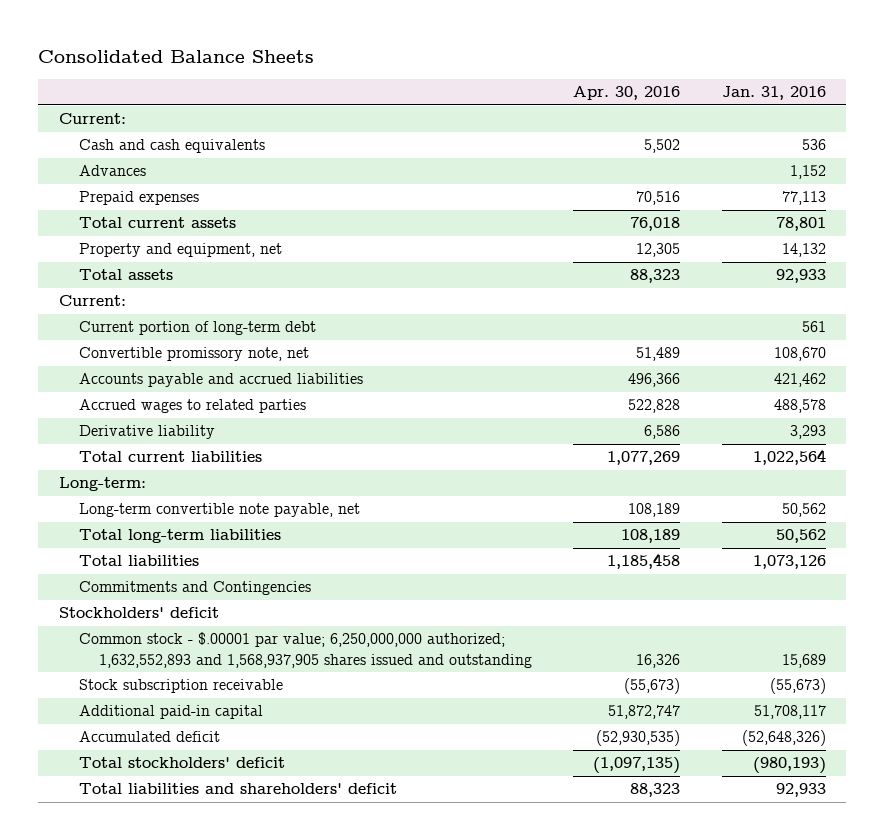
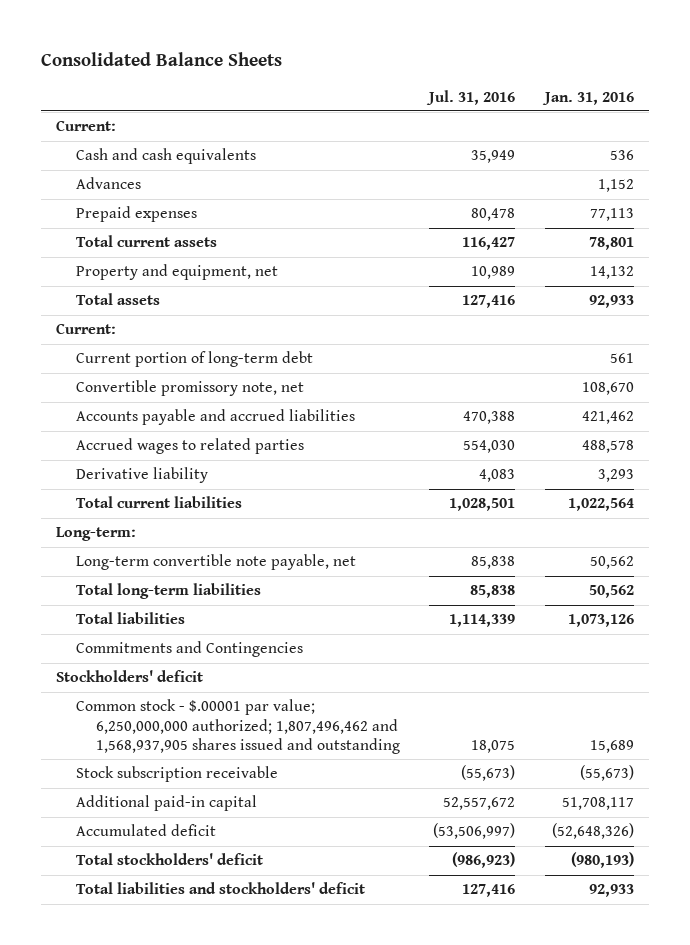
[573,86,681,101] Apr. 30, 2016 -> none
none -> [426,89,516,105] Jul. 31, 2016
[79,632,533,668] Common stock - $.00001 par value; 6,250,000,000 authorized; 1,632,552,893 and 1,568,937,905 shares issued and outstanding -> [75,699,401,754] Common stock - $.00001 par value; 6,250,000,000 authorized; 1,807,496,462 and 1,568,937,905 shares issued and outstanding
[79,783,398,795] Total liabilities and shareholders' deficit -> [75,882,365,895] Total liabilities and stockholders' deficit

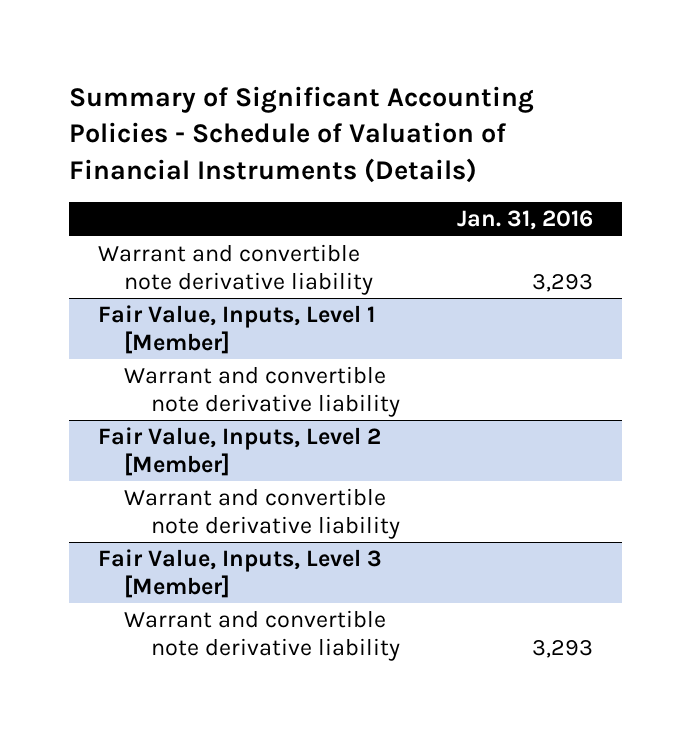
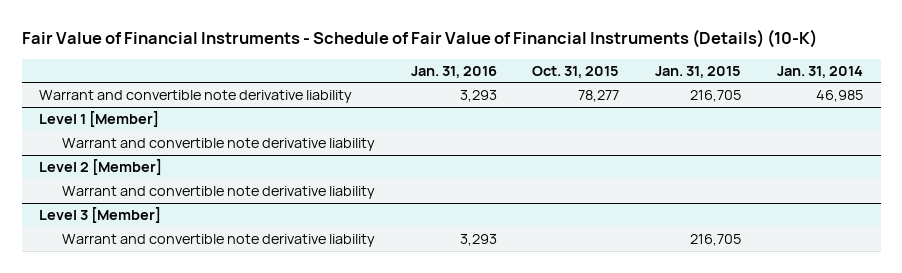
[69,85,535,183] Summary of Significant Accounting Policies - Schedule of Valuation of Financial Instruments (Details) -> [21,29,817,49] Fair Value of Financial Instruments - Schedule of Fair Value of Financial Instruments (Details) (10-K)
none -> [532,65,620,78] Oct. 31, 2015
none -> [655,65,742,78] Jan. 31, 2015
none -> [776,65,863,78] Jan. 31, 2014
[97,305,375,354] Fair Value, Inputs, Level 1 [Member] -> [39,111,160,128] Level 1 [Member]
[97,427,381,476] Fair Value, Inputs, Level 2 [Member] -> [39,159,163,176] Level 2 [Member]
[97,549,382,598] Fair Value, Inputs, Level 3 [Member] -> [39,207,162,224] Level 3 [Member]

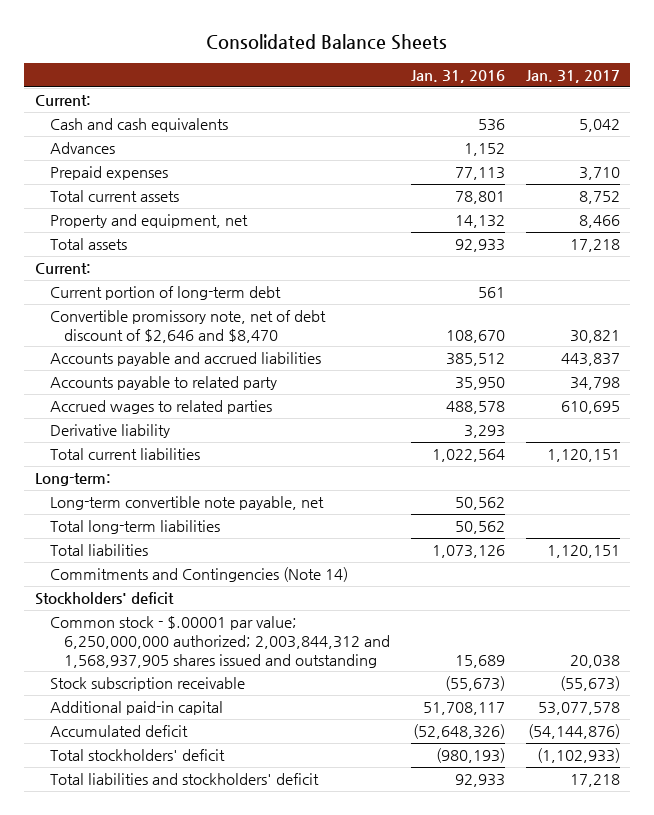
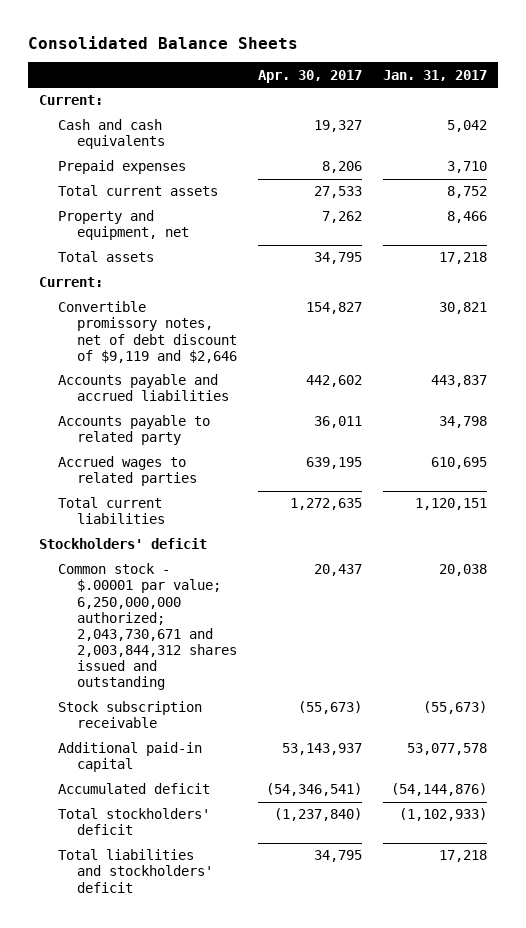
[410,70,505,84] Jan. 31, 2016 -> none
none -> [258,69,363,83] Apr. 30, 2017
[49,142,115,155] Advances -> none
[49,286,281,301] Current portion of long-term debt -> none
[49,310,326,343] Convertible promissory note, net of debt discount of $2,646 and $8,470 -> [57,301,238,363] Convertible promissory notes, net of debt discount of $9,119 and $2,646
[49,424,170,439] Derivative liability -> none
[34,473,111,487] Long-term: -> none
[49,496,324,511] Long-term convertible note payable, net -> none
[49,520,220,535] Total long-term liabilities -> none
[49,544,148,557] Total liabilities -> none
[49,567,348,583] Commitments and Contingencies (Note 14) -> none
[49,616,391,668] Common stock - $.00001 par value; 6,250,000,000 authorized; 2,003,844,312 and 1,568,937,905 shares issued and outstanding -> [57,563,238,691] Common stock - $.00001 par value; 6,250,000,000 authorized; 2,043,730,671 and 2,003,844,312 shares issued and outstanding

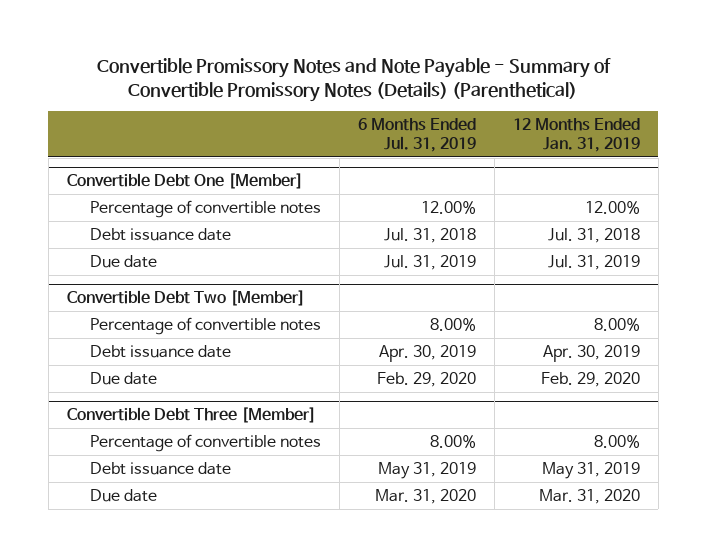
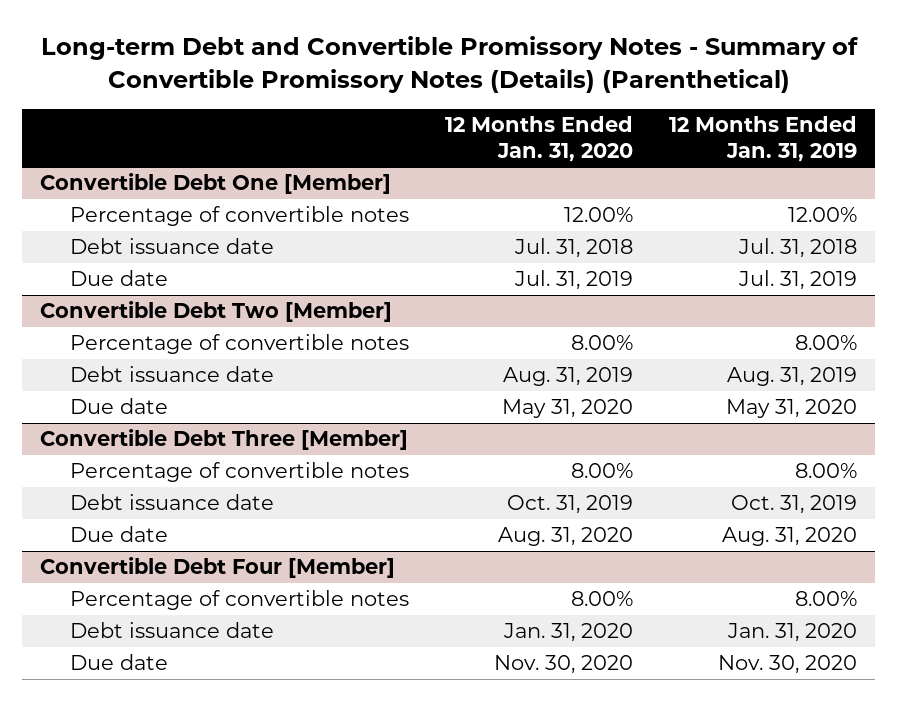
[97,58,612,102] Convertible Promissory Notes and Note Payable - Summary of Convertible Promissory Notes (Details) (Parenthetical) -> [40,35,859,93] Long-term Debt and Convertible Promissory Notes - Summary of Convertible Promissory Notes (Details) (Parenthetical)
[357,118,476,152] 6 Months Ended Jul. 31, 2019 -> none
none -> [445,116,634,162] 12 Months Ended Jan. 31, 2020
[542,345,640,363] Apr. 30, 2019 -> [727,367,858,387] Aug. 31, 2019
[540,372,640,388] Feb. 29, 2020 -> [726,399,858,419] May 31, 2020
[541,462,640,480] May 31, 2019 -> [731,495,858,515] Oct. 31, 2019
[538,489,640,505] Mar. 31, 2020 -> [722,527,858,547] Aug. 31, 2020
none -> [40,557,396,579] Convertible Debt Four [Member]
none -> [69,590,409,611] Percentage of convertible notes
none -> [69,622,274,639] Debt issuance date
none -> [69,654,168,671] Due date

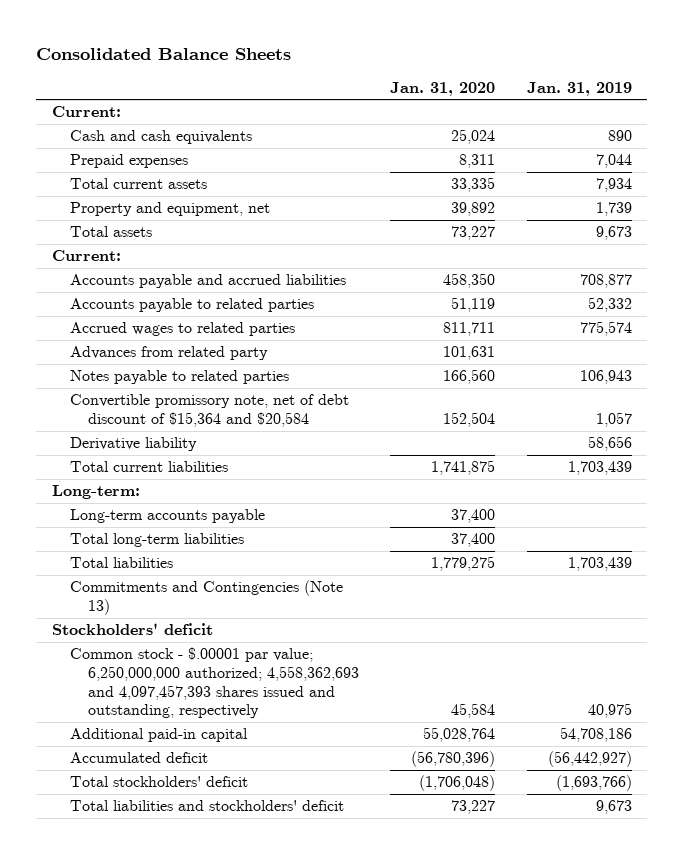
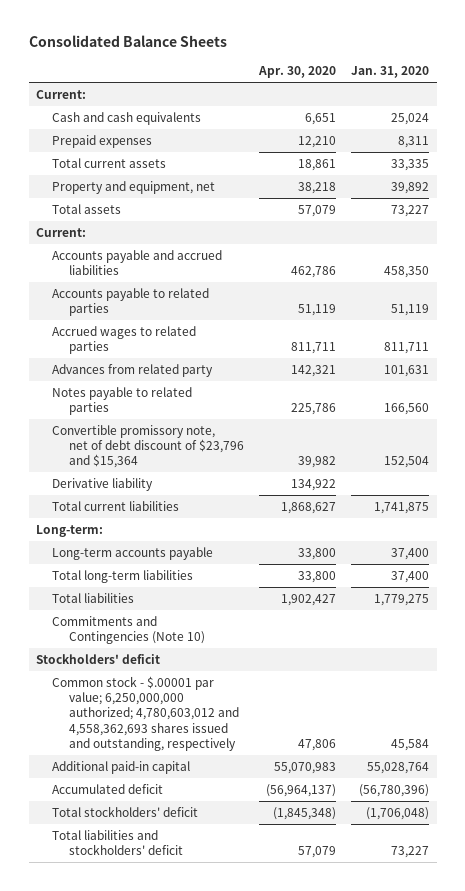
[526,81,632,96] Jan. 31, 2019 -> none
none -> [257,66,336,79] Apr. 30, 2020
[70,394,350,427] Convertible promissory note, net of debt discount of $15,364 and $20,584 -> [52,424,244,469] Convertible promissory note, net of debt discount of $23,796 and $15,364
[70,580,344,615] Commitments and Contingencies (Note 13) -> [52,615,205,645] Commitments and Contingencies (Note 10)
[70,647,360,719] Common stock - $.00001 par value; 6,250,000,000 authorized; 4,558,362,693 and 4,097,457,393 shares issued and outstanding, respectively -> [52,675,239,751] Common stock - $.00001 par value; 6,250,000,000 authorized; 4,780,603,012 and 4,558,362,693 shares issued and outstanding, respectively

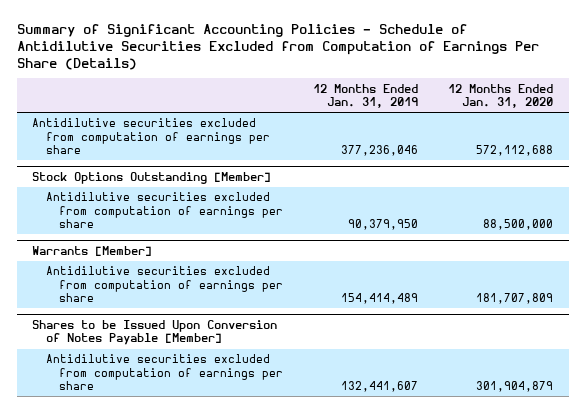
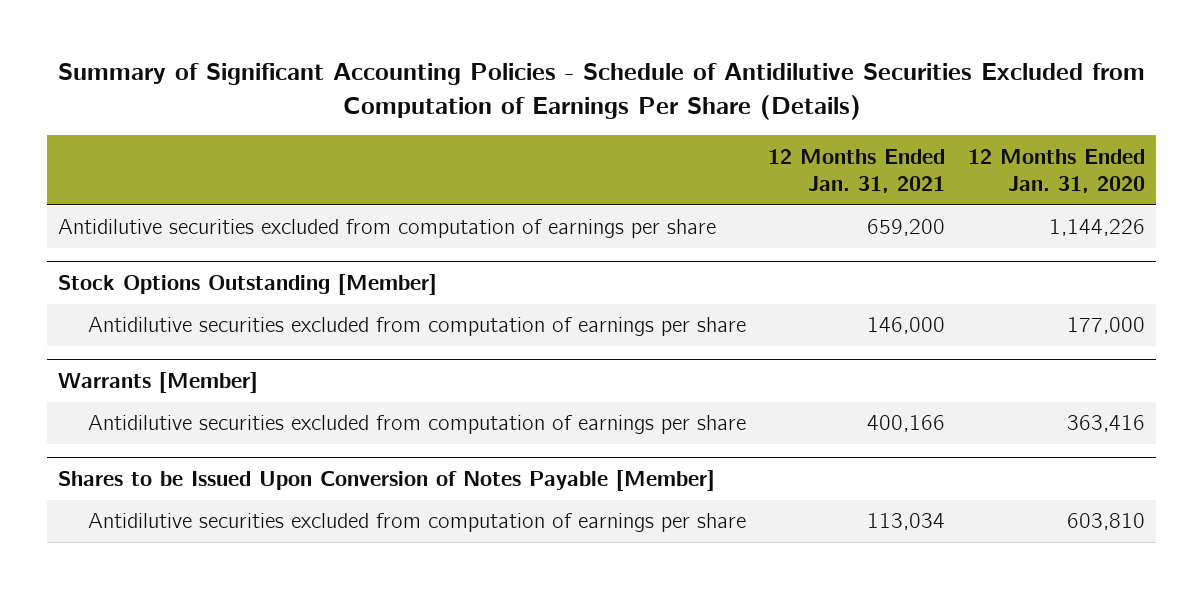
[313,83,419,109] 12 Months Ended Jan. 31, 2019 -> none
none -> [768,148,946,194] 12 Months Ended Jan. 31, 2021
[476,144,554,156] 572,112,688 -> [1049,219,1146,237] 1,144,226
[483,218,554,230] 88,500,000 -> [1067,317,1146,335] 177,000
[476,292,554,304] 181,707,809 -> [1067,415,1146,433] 363,416
[476,380,554,392] 301,904,879 -> [1067,513,1146,531] 603,810

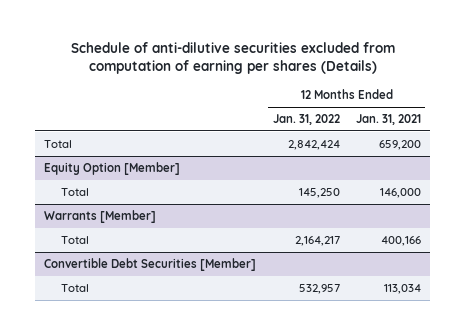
[57,63,1145,120] Summary of Significant Accounting Policies - Schedule of Antidilutive Securities Excluded from Computation of Earnings Per Share (Details) -> [70,42,395,75] Schedule of anti-dilutive securities excluded from computation of earning per shares (Details)
[968,148,1146,194] 12 Months Ended Jan. 31, 2020 -> none
none -> [272,114,340,126] Jan. 31, 2022
[58,274,438,296] Stock Options Outstanding [Member] -> none
[58,219,717,239] Antidilutive securities excluded from computation of earnings per share -> [43,140,72,149] Total
none -> [43,162,180,176] Equity Option [Member]
[87,317,746,337] Antidilutive securities excluded from computation of earnings per share -> [60,188,89,197] Total
[87,415,746,435] Antidilutive securities excluded from computation of earnings per share -> [60,236,89,245] Total
[58,470,716,492] Shares to be Issued Upon Conversion of Notes Payable [Member] -> [43,258,256,272] Convertible Debt Securities [Member]
[87,513,746,533] Antidilutive securities excluded from computation of earnings per share -> [60,284,89,293] Total

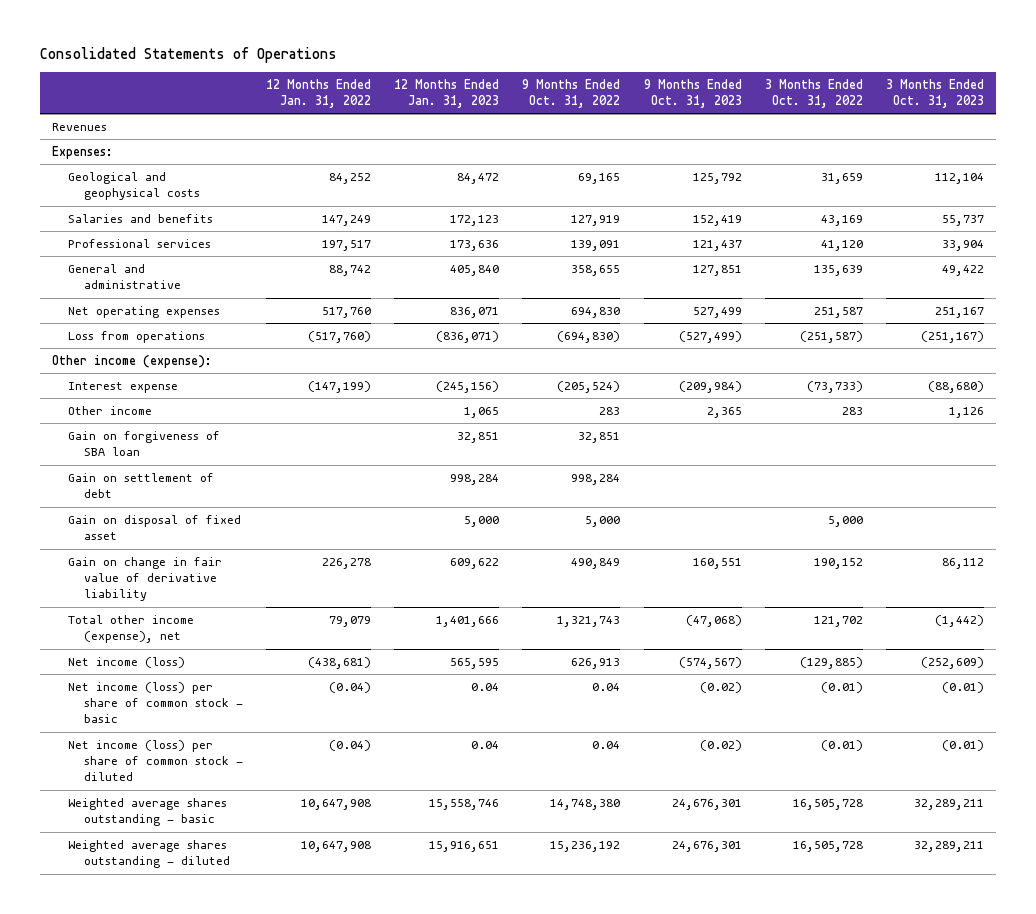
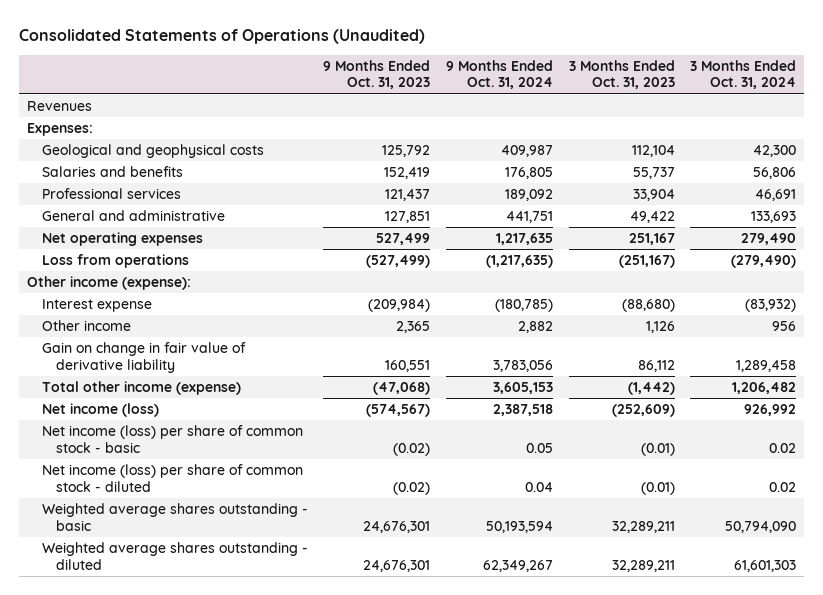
[39,47,337,64] Consolidated Statements of Operations -> [19,28,426,44] Consolidated Statements of Operations (Unaudited)
[265,78,371,108] 12 Months Ended Jan. 31, 2022 -> none
[394,78,500,108] 12 Months Ended Jan. 31, 2023 -> none
[522,78,621,108] 9 Months Ended Oct. 31, 2022 -> none
[764,78,863,108] 3 Months Ended Oct. 31, 2022 -> none
none -> [446,59,554,90] 9 Months Ended Oct. 31, 2024
none -> [690,59,797,90] 3 Months Ended Oct. 31, 2024
[67,431,220,457] Gain on forgiveness of SBA loan -> none
[67,473,214,499] Gain on settlement of debt -> none
[67,515,241,541] Gain on disposal of fixed asset -> none
[67,615,194,644] Total other income (expense), net -> [41,381,241,396] Total other income (expense)

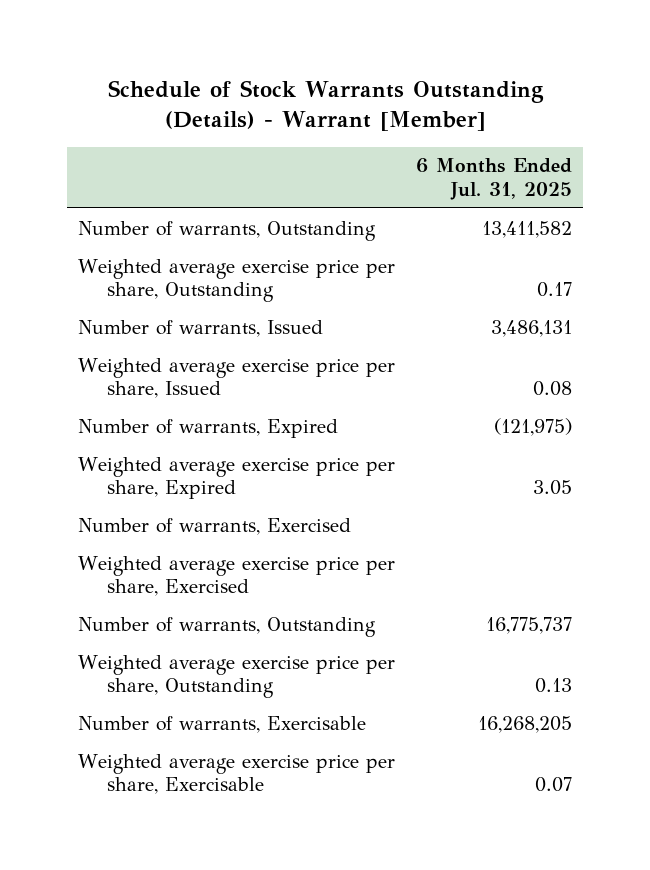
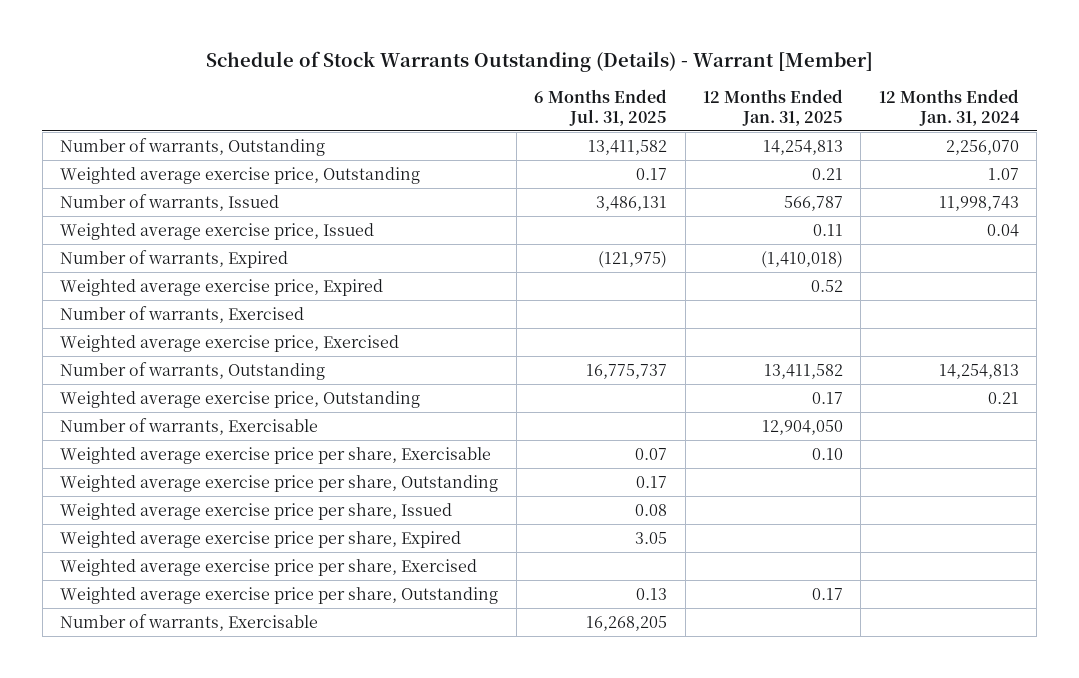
none -> [702,89,843,126] 12 Months Ended Jan. 31, 2025
none -> [878,89,1020,126] 12 Months Ended Jan. 31, 2024
none -> [60,166,421,184] Weighted average exercise price, Outstanding
none -> [60,222,375,240] Weighted average exercise price, Issued
none -> [60,278,384,296] Weighted average exercise price, Expired
none -> [60,334,400,352] Weighted average exercise price, Exercised
none -> [60,390,421,408] Weighted average exercise price, Outstanding
none -> [60,417,319,435] Number of warrants, Exercisable
[77,753,395,795] Weighted average exercise price per share, Exercisable -> [60,446,492,464] Weighted average exercise price per share, Exercisable
[77,258,395,303] Weighted average exercise price per share, Outstanding -> [60,474,499,492] Weighted average exercise price per share, Outstanding
[77,357,395,399] Weighted average exercise price per share, Issued -> [60,502,453,520] Weighted average exercise price per share, Issued
[77,456,395,500] Weighted average exercise price per share, Expired -> [60,530,462,548] Weighted average exercise price per share, Expired
[77,555,395,597] Weighted average exercise price per share, Exercised -> [60,558,478,576] Weighted average exercise price per share, Exercised

